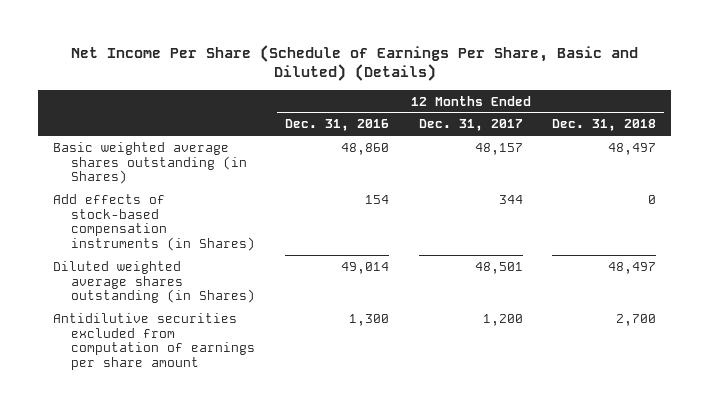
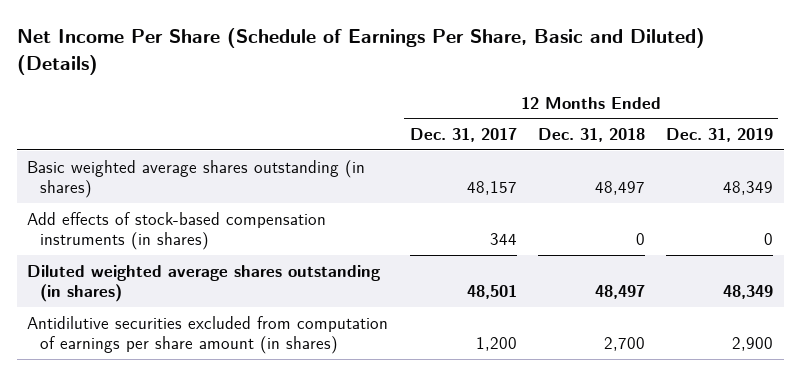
[284,119,389,132] Dec. 31, 2016 -> none
none -> [665,128,773,143] Dec. 31, 2019
[52,141,247,185] Basic weighted average shares outstanding (in Shares) -> [27,159,366,198] Basic weighted average shares outstanding (in shares)
[52,193,255,252] Add effects of stock-based compensation instruments (in Shares) -> [27,211,327,250] Add effects of stock-based compensation instruments (in shares)
[52,260,255,304] Diluted weighted average shares outstanding (in Shares) -> [27,264,382,302] Diluted weighted average shares outstanding (in shares)
[52,312,255,371] Antidilutive securities excluded from computation of earnings per share amount -> [27,315,389,354] Antidilutive securities excluded from computation of earnings per share amount (in shares)

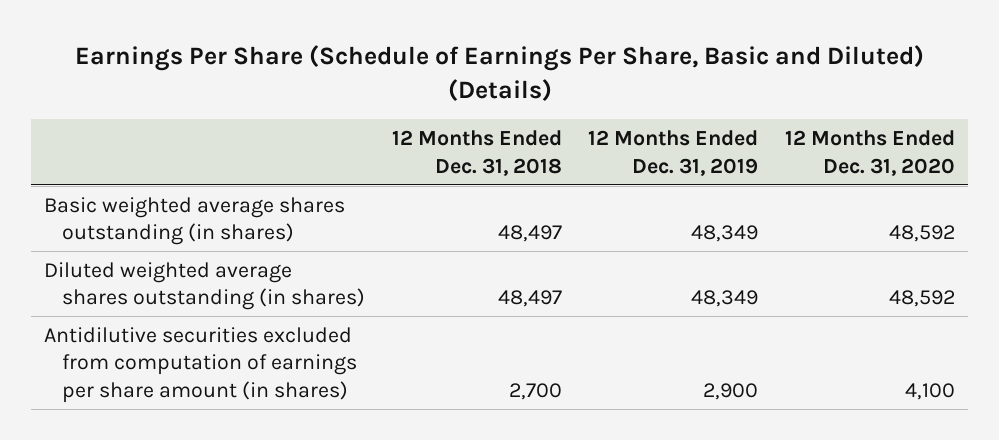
[16,28,705,76] Net Income Per Share (Schedule of Earnings Per Share, Basic and Diluted) (Details) -> [74,45,924,101] Earnings Per Share (Schedule of Earnings Per Share, Basic and Diluted) (Details)
[409,128,517,143] Dec. 31, 2017 -> none
none -> [785,130,956,176] 12 Months Ended Dec. 31, 2020
[27,211,327,250] Add effects of stock-based compensation instruments (in shares) -> none

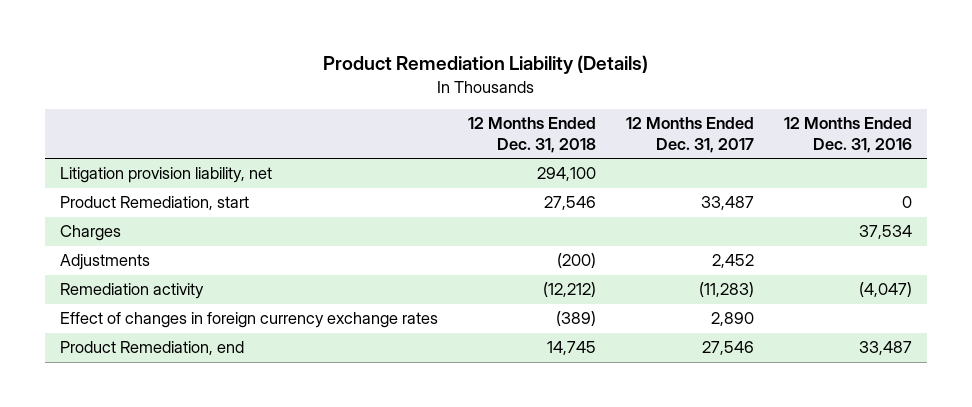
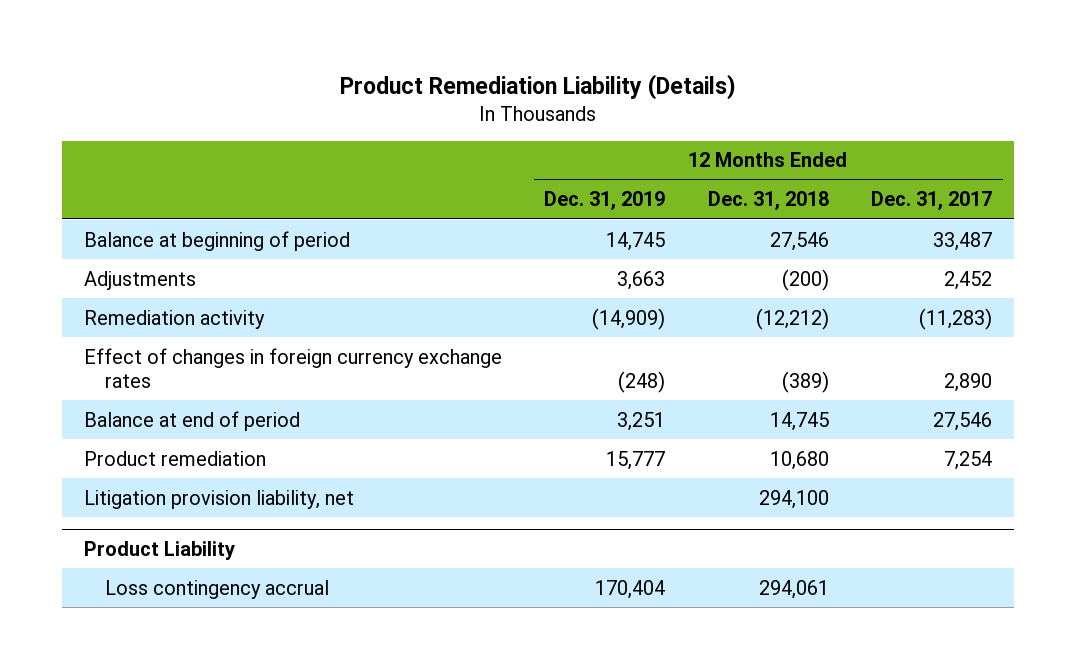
[784,117,913,153] 12 Months Ended Dec. 31, 2016 -> none
none -> [544,191,666,211] Dec. 31, 2019
[60,225,122,242] Charges -> none
[60,196,250,211] Product Remediation, start -> [83,230,350,251] Balance at beginning of period
[60,341,245,356] Product Remediation, end -> [83,410,300,431] Balance at end of period
none -> [83,450,266,466] Product remediation
[60,167,273,184] Litigation provision liability, net -> [83,489,354,509] Litigation provision liability, net
none -> [83,540,235,560] Product Liability
none -> [104,579,329,599] Loss contingency accrual

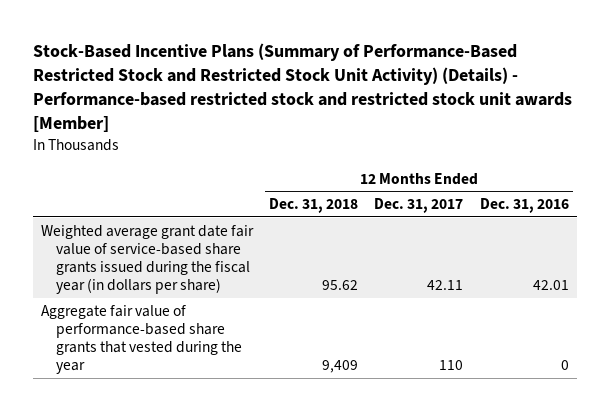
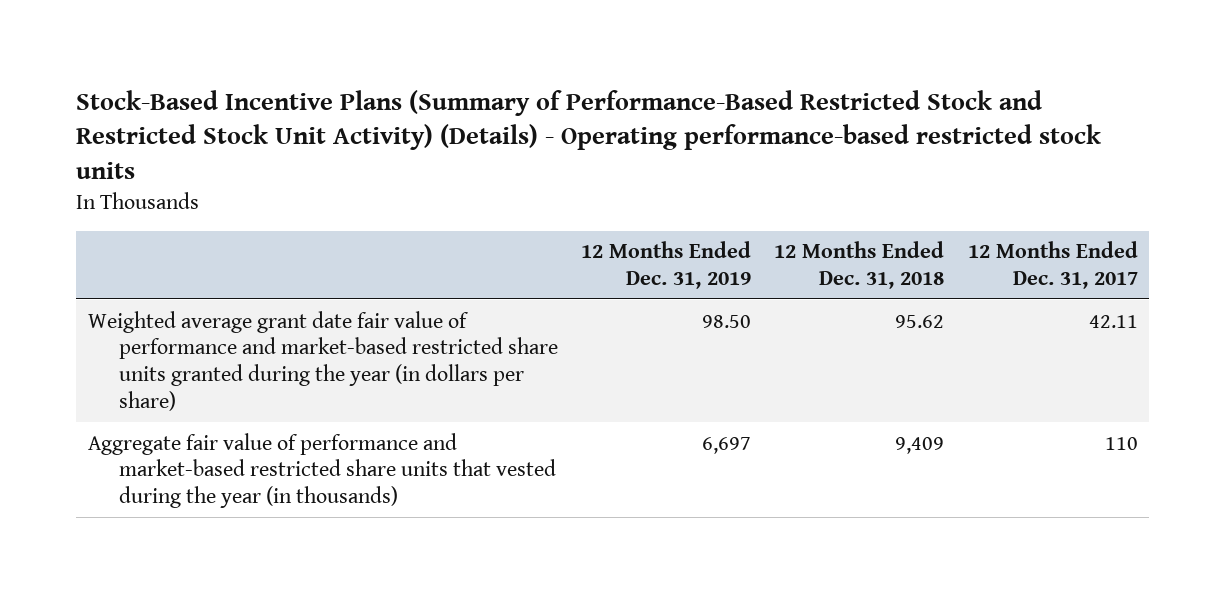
[32,42,572,133] Stock-Based Incentive Plans (Summary of Performance-Based Restricted Stock and Restricted Stock Unit Activity) (Details) - Performance-based restricted stock and restricted stock unit awards [Member] -> [75,90,1101,179] Stock-Based Incentive Plans (Summary of Performance-Based Restricted Stock and Restricted Stock Unit Activity) (Details) - Operating performance-based restricted stock units
[479,198,569,214] Dec. 31, 2016 -> none
none -> [581,241,752,290] 12 Months Ended Dec. 31, 2019
[40,224,254,295] Weighted average grant date fair value of service-based share grants issued during the fiscal year (in dollars per share) -> [87,310,558,412] Weighted average grant date fair value of performance and market-based restricted share units granted during the year (in dollars per share)
[40,304,242,375] Aggregate fair value of performance-based share grants that vested during the year -> [87,432,556,509] Aggregate fair value of performance and market-based restricted share units that vested during the year (in thousands)

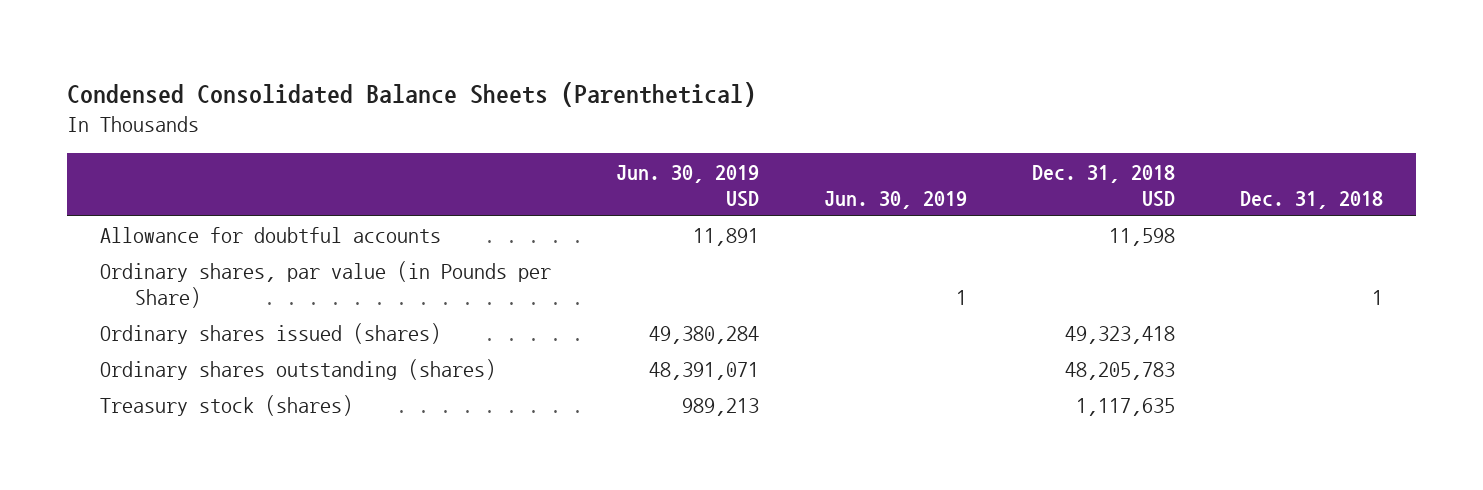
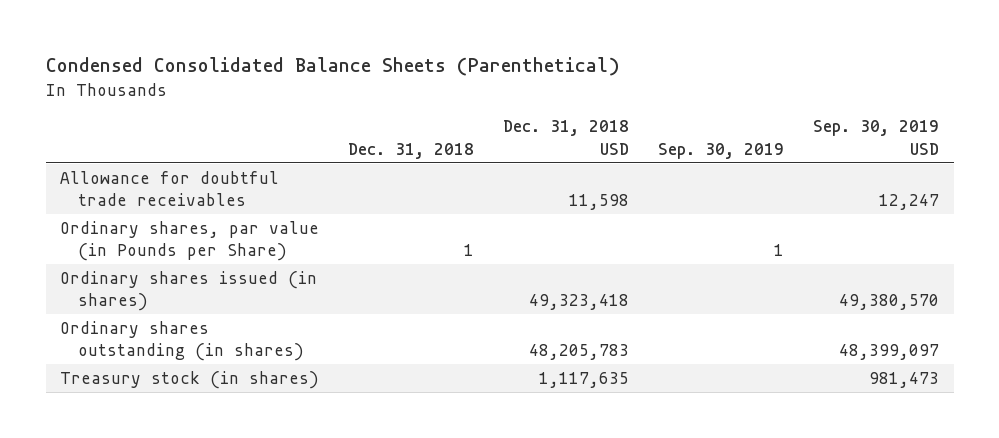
[615,164,759,207] Jun. 30, 2019 USD -> none
[823,190,967,209] Jun. 30, 2019 -> none
none -> [658,142,785,159] Sep. 30, 2019
none -> [813,120,940,155] Sep. 30, 2019 USD
[99,227,441,244] Allowance for doubtful accounts -> [60,170,280,206] Allowance for doubtful trade receivables
[99,323,441,345] Ordinary shares issued (shares) -> [60,270,318,311] Ordinary shares issued (in shares)
[99,359,496,381] Ordinary shares outstanding (shares) -> [60,320,305,361] Ordinary shares outstanding (in shares)
[99,395,353,417] Treasury stock (shares) -> [60,370,320,389] Treasury stock (in shares)

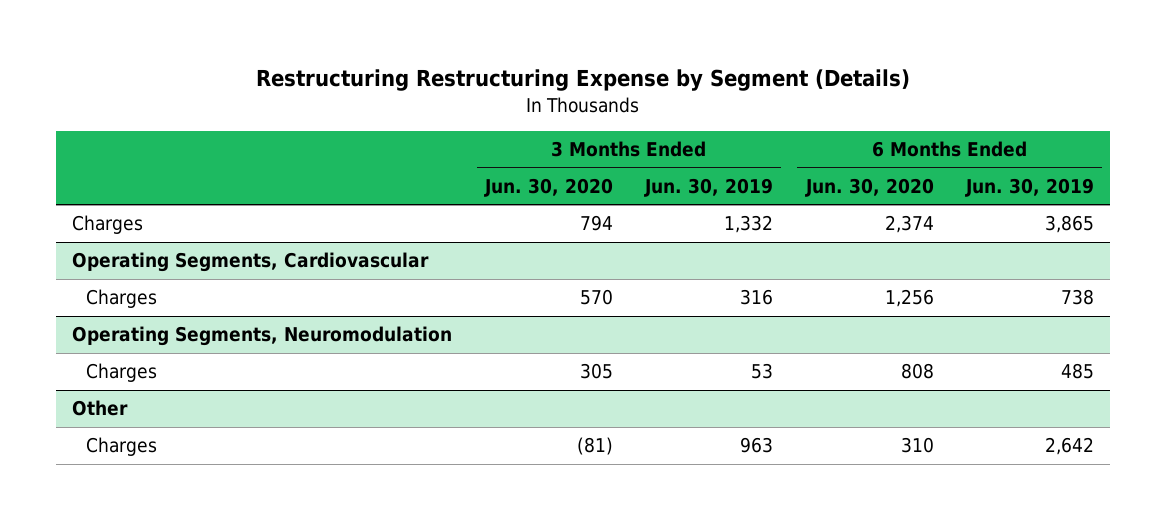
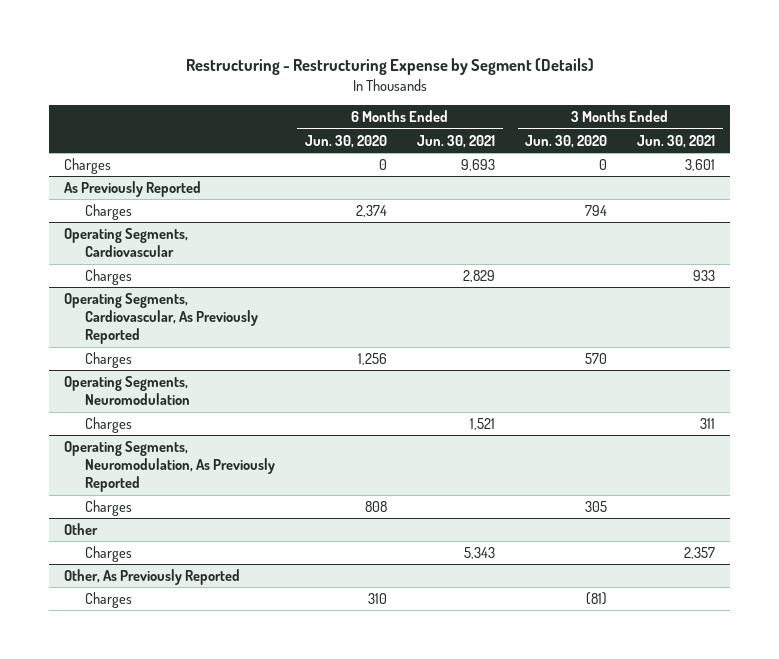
[256,68,911,91] Restructuring Restructuring Expense by Segment (Details) -> [185,58,594,76] Restructuring - Restructuring Expense by Segment (Details)
[644,177,774,197] Jun. 30, 2019 -> none
[965,177,1095,197] Jun. 30, 2019 -> none
none -> [417,134,496,148] Jun. 30, 2021
none -> [637,134,716,148] Jun. 30, 2021
none -> [64,157,112,174] Charges
none -> [64,180,202,197] As Previously Reported
none -> [84,268,132,285] Charges
none -> [64,292,258,345] Operating Segments, Cardiovascular, As Previously Reported
none -> [84,416,132,433] Charges
none -> [64,440,275,493] Operating Segments, Neuromodulation, As Previously Reported
none -> [84,545,132,562] Charges
none -> [64,568,241,585] Other, As Previously Reported

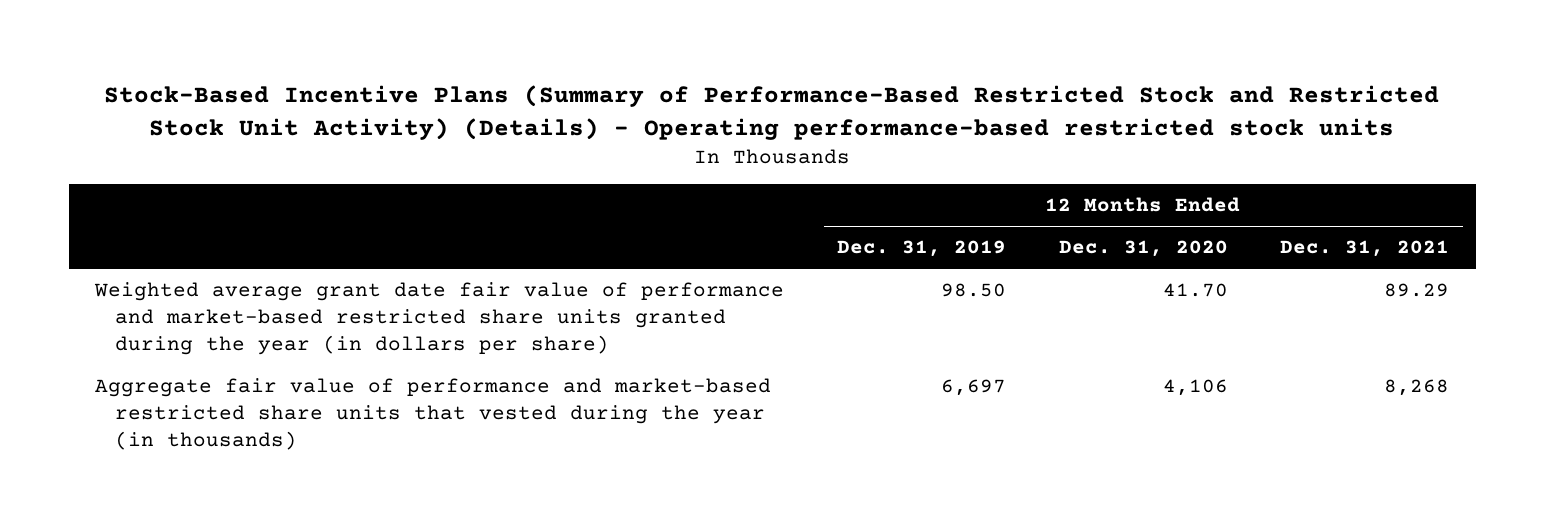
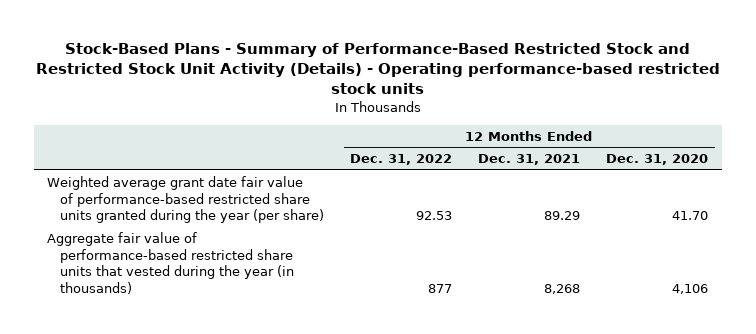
[104,84,1440,140] Stock-Based Incentive Plans (Summary of Performance-Based Restricted Stock and Restricted Stock Unit Activity) (Details) - Operating performance-based restricted stock units -> [35,43,720,95] Stock-Based Plans - Summary of Performance-Based Restricted Stock and Restricted Stock Unit Activity (Details) - Operating performance-based restricted stock units
[837,240,1007,258] Dec. 31, 2019 -> none
none -> [350,154,453,166] Dec. 31, 2022
[94,282,785,356] Weighted average grant date fair value of performance and market-based restricted share units granted during the year (in dollars per share) -> [47,176,325,224] Weighted average grant date fair value of performance-based restricted share units granted during the year (per share)
[95,378,772,451] Aggregate fair value of performance and market-based restricted share units that vested during the year (in thousands) -> [47,232,295,295] Aggregate fair value of performance-based restricted share units that vested during the year (in thousands)

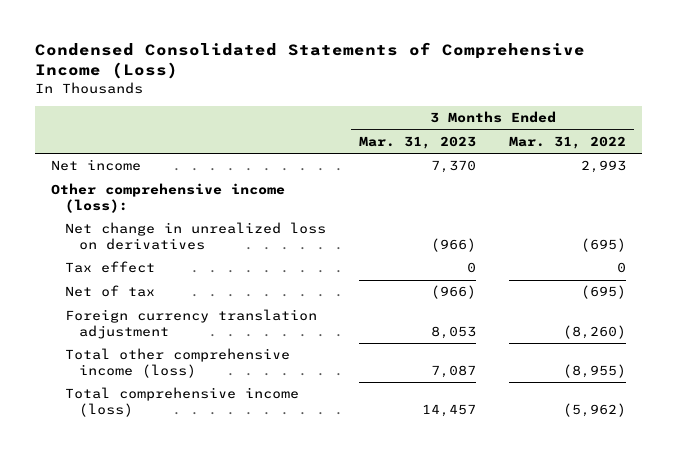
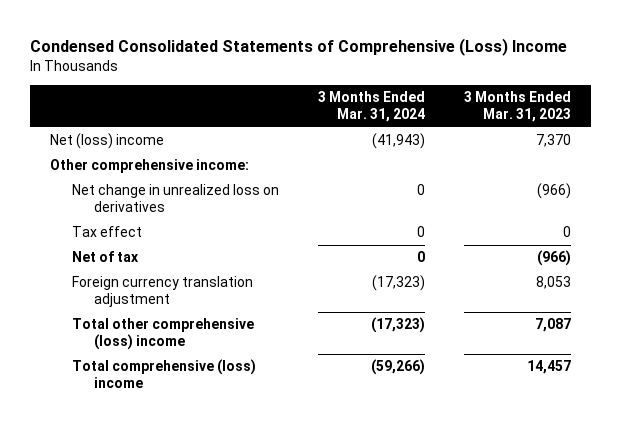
[34,41,585,80] Condensed Consolidated Statements of Comprehensive Income (Loss) -> [29,37,567,56] Condensed Consolidated Statements of Comprehensive (Loss) Income
[508,135,626,149] Mar. 31, 2022 -> none
none -> [317,91,425,123] 3 Months Ended Mar. 31, 2024
[51,159,142,172] Net income -> [49,133,164,150] Net (loss) income
[51,183,286,213] Other comprehensive income (loss): -> [49,159,249,174] Other comprehensive income:
[65,348,291,378] Total other comprehensive income (loss) -> [71,318,254,351] Total other comprehensive (loss) income
[65,387,300,417] Total comprehensive income (loss) -> [71,359,256,389] Total comprehensive (loss) income

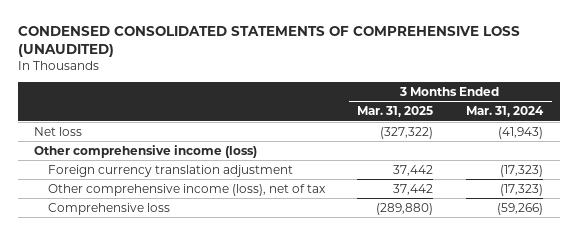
[29,37,567,56] Condensed Consolidated Statements of Comprehensive (Loss) Income -> [17,26,520,58] CONDENSED CONSOLIDATED STATEMENTS OF COMPREHENSIVE LOSS (UNAUDITED)
[464,91,572,123] 3 Months Ended Mar. 31, 2023 -> none
none -> [357,106,434,118] Mar. 31, 2025
[71,184,279,213] Net change in unrealized loss on derivatives -> none
[71,226,142,238] Tax effect -> none
[71,251,139,263] Net of tax -> none
[49,133,164,150] Net (loss) income -> [34,126,83,136] Net loss
[49,159,249,174] Other comprehensive income: -> [34,144,258,158] Other comprehensive income (loss)
[71,318,254,351] Total other comprehensive (loss) income -> [47,183,326,196] Other comprehensive income (loss), net of tax
[71,359,256,389] Total comprehensive (loss) income -> [47,202,170,215] Comprehensive loss

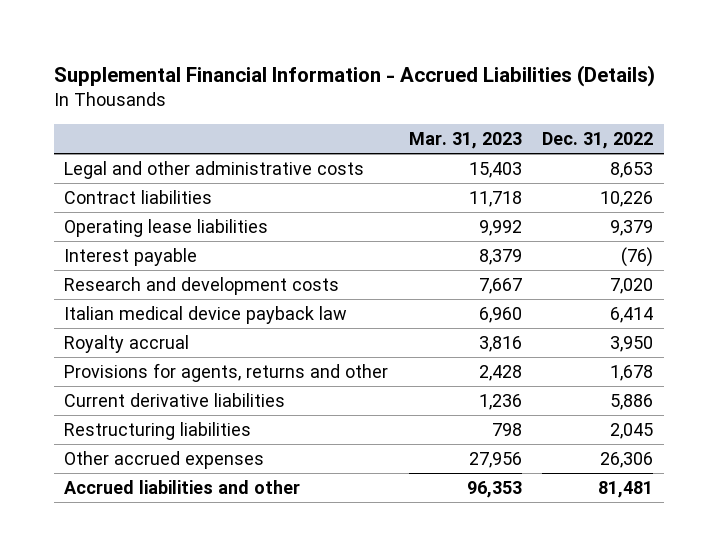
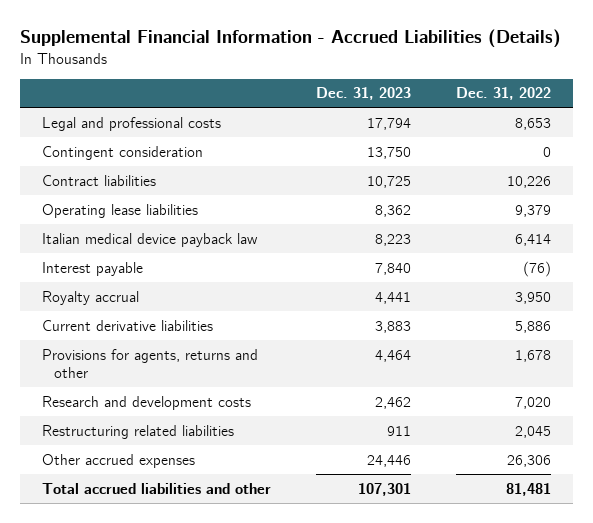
[408,131,522,149] Mar. 31, 2023 -> none
none -> [315,87,411,101] Dec. 31, 2023
[64,161,365,180] Legal and other administrative costs -> [42,116,222,131] Legal and professional costs
none -> [42,145,204,160] Contingent consideration
[64,248,198,267] Interest payable -> [42,261,144,276] Interest payable
[64,363,389,383] Provisions for agents, returns and other -> [42,348,259,378] Provisions for agents, returns and other
[64,277,340,296] Research and development costs -> [42,395,252,410] Research and development costs
[64,422,252,441] Restructuring liabilities -> [42,424,235,439] Restructuring related liabilities
[64,480,301,495] Accrued liabilities and other -> [42,482,272,494] Total accrued liabilities and other

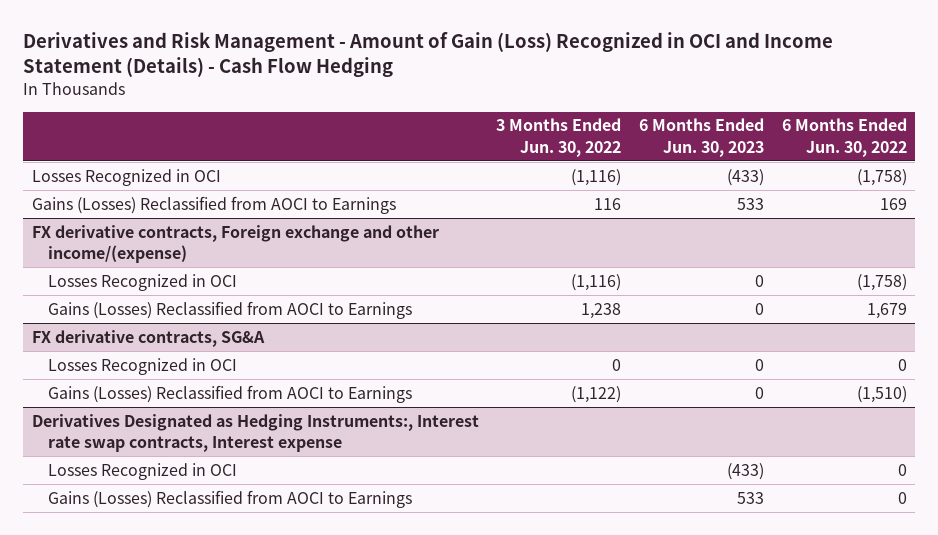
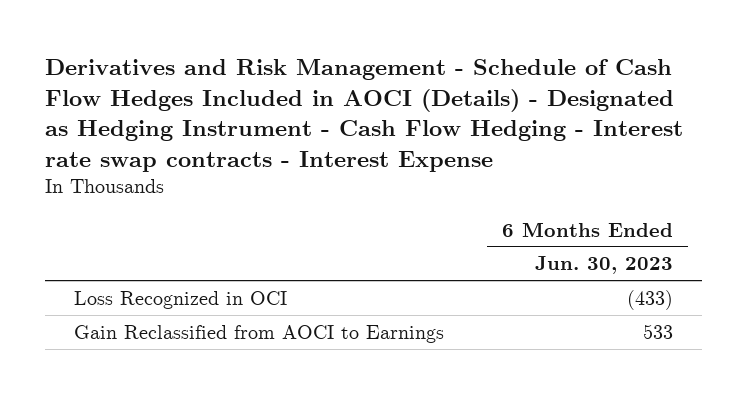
[22,32,833,78] Derivatives and Risk Management - Amount of Gain (Loss) Recognized in OCI and Income Statement (Details) - Cash Flow Hedging -> [44,59,683,172] Derivatives and Risk Management - Schedule of Cash Flow Hedges Included in AOCI (Details) - Designated as Hedging Instrument - Cash Flow Hedging - Interest rate swap contracts - Interest Expense
[496,118,622,157] 3 Months Ended Jun. 30, 2022 -> none
[781,118,907,157] 6 Months Ended Jun. 30, 2022 -> none
[31,224,439,263] FX derivative contracts, Foreign exchange and other income/(expense) -> none
[47,273,237,291] Losses Recognized in OCI -> none
[47,300,412,319] Gains (Losses) Reclassified from AOCI to Earnings -> none
[31,329,265,347] FX derivative contracts, SG&A -> none
[47,357,237,375] Losses Recognized in OCI -> none
[47,384,412,403] Gains (Losses) Reclassified from AOCI to Earnings -> none
[31,413,479,452] Derivatives Designated as Hedging Instruments:, Interest rate swap contracts, Interest expense -> none
[47,462,237,480] Losses Recognized in OCI -> none
[47,489,412,508] Gains (Losses) Reclassified from AOCI to Earnings -> none
[31,168,221,186] Losses Recognized in OCI -> [73,290,287,309] Loss Recognized in OCI
[31,195,396,214] Gains (Losses) Reclassified from AOCI to Earnings -> [73,324,444,343] Gain Reclassified from AOCI to Earnings

